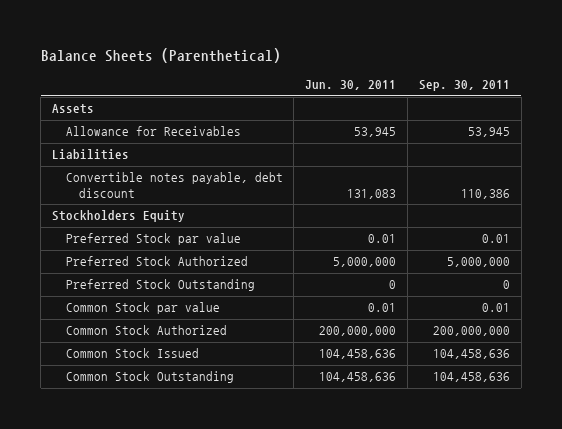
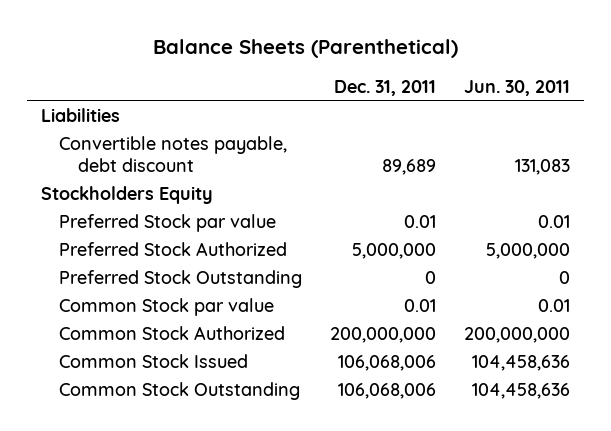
[418,80,510,92] Sep. 30, 2011 -> none
none -> [334,79,437,96] Dec. 31, 2011
[52,104,95,115] Assets -> none
[65,126,241,137] Allowance for Receivables -> none

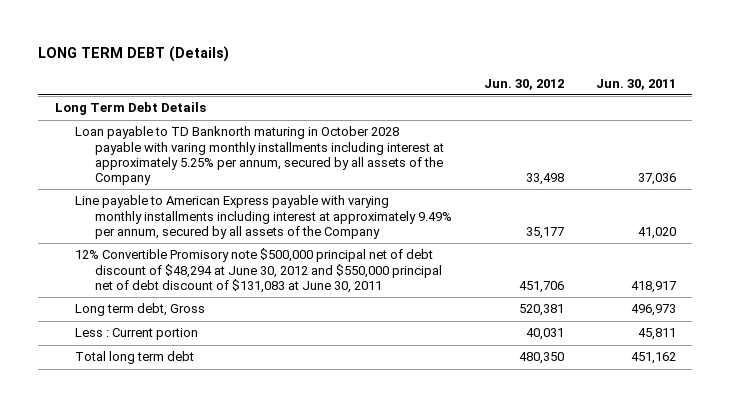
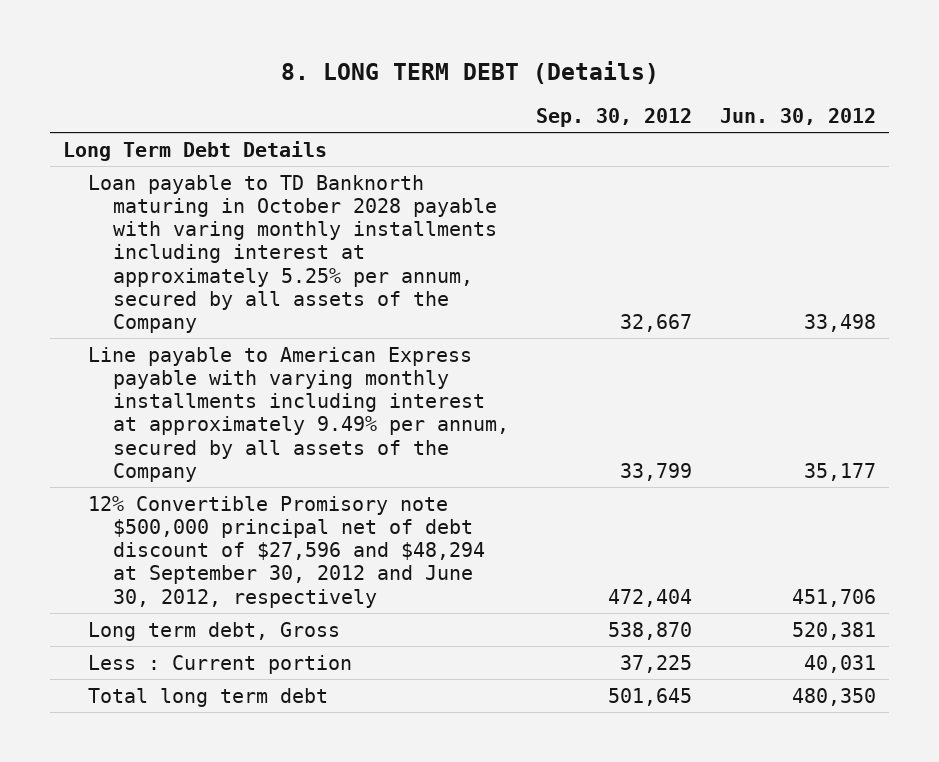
[38,46,230,63] LONG TERM DEBT (Details) -> [280,60,659,84] 8. LONG TERM DEBT (Details)
[596,78,677,90] Jun. 30, 2011 -> none
none -> [536,107,693,127] Sep. 30, 2012
[74,248,442,293] 12% Convertible Promisory note $500,000 principal net of debt discount of $48,294 at June 30, 2012 and $550,000 principal net of debt discount of $131,083 at June 30, 2011 -> [88,495,485,608] 12% Convertible Promisory note $500,000 principal net of debt discount of $27,596 and $48,294 at September 30, 2012 and June 30, 2012, respectively

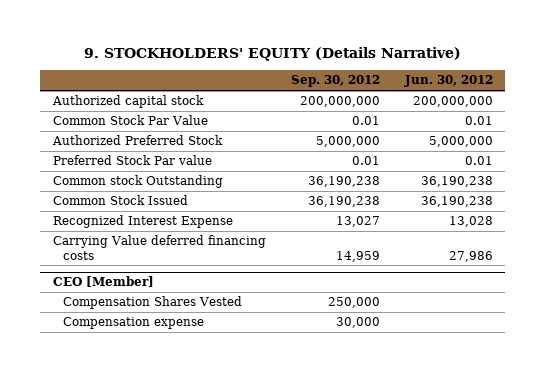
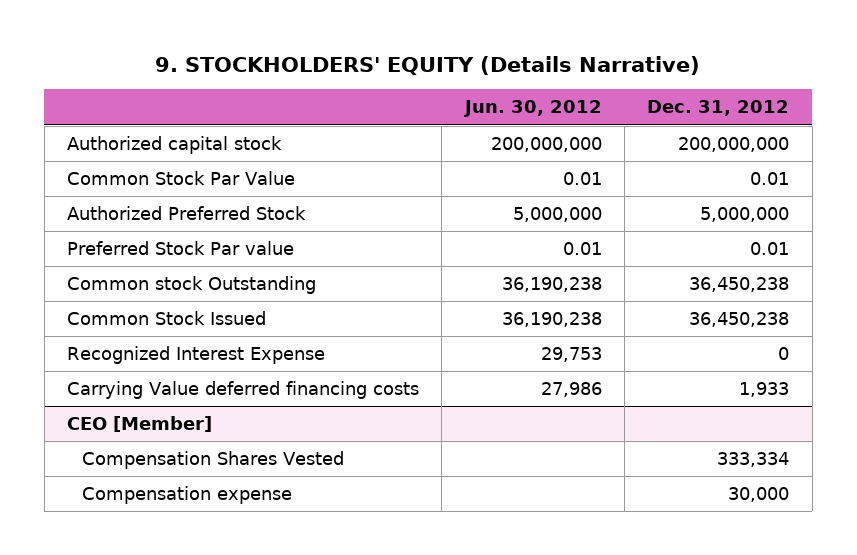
[290,75,380,88] Sep. 30, 2012 -> none
none -> [647,100,790,117] Dec. 31, 2012
[448,216,493,228] 13,028 -> [540,347,602,363] 29,753

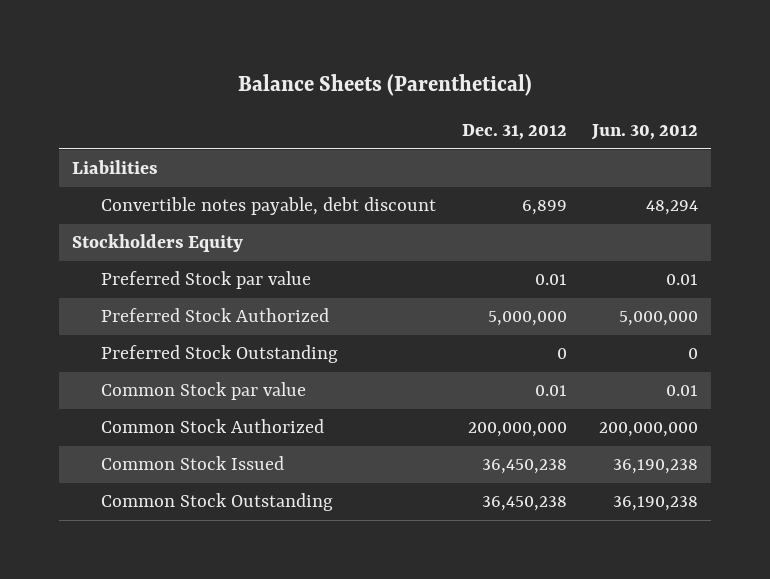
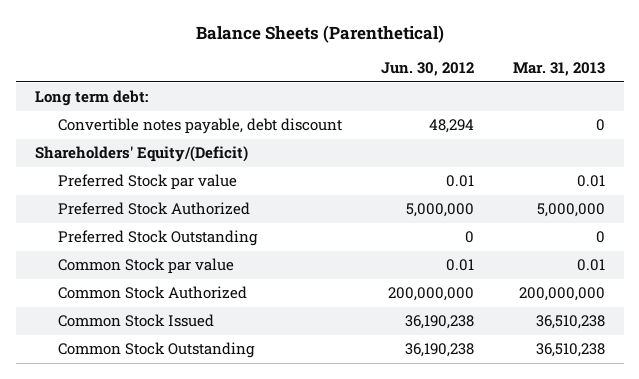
[461,124,567,141] Dec. 31, 2012 -> none
none -> [512,62,605,77] Mar. 31, 2013
[71,160,158,175] Liabilities -> [34,90,148,107] Long term debt:
[71,234,243,253] Stockholders Equity -> [34,146,248,163] Shareholders' Equity/(Deficit)

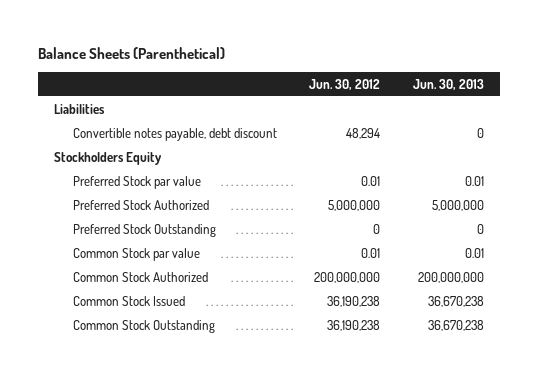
[512,62,605,77] Mar. 31, 2013 -> none
none -> [412,78,484,90] Jun. 30, 2013
[34,90,148,107] Long term debt: -> [54,103,106,114] Liabilities
[34,146,248,163] Shareholders' Equity/(Deficit) -> [54,151,163,165] Stockholders Equity

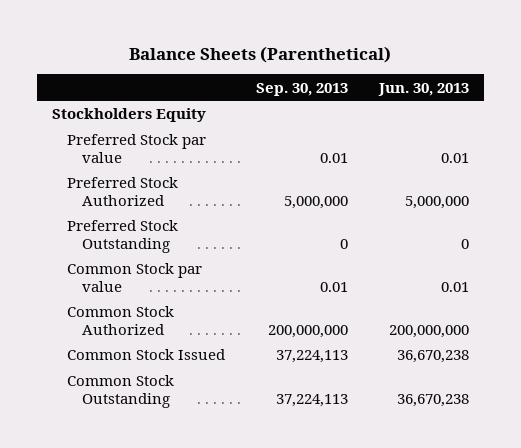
[309,78,381,90] Jun. 30, 2012 -> none
none -> [255,82,348,96] Sep. 30, 2013
[54,103,106,114] Liabilities -> none
[72,127,277,141] Convertible notes payable, debt discount -> none

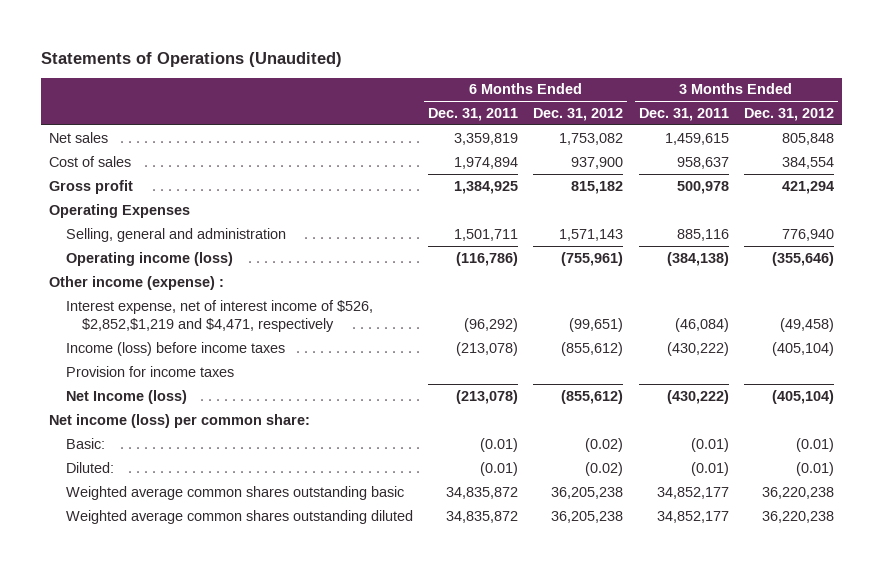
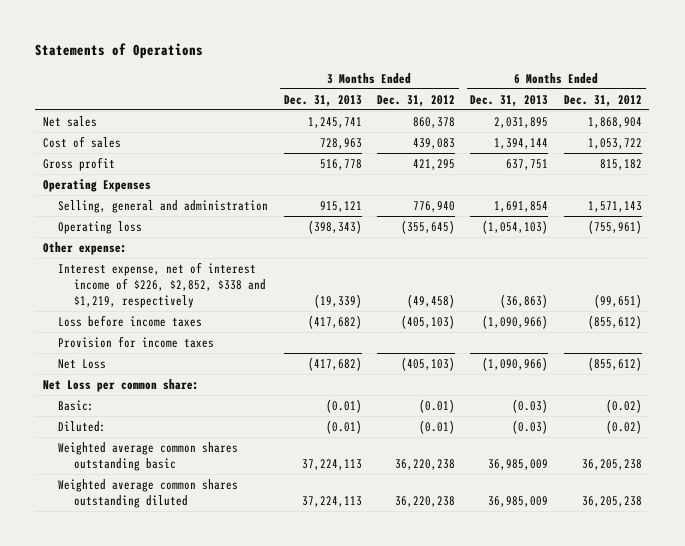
[41,51,343,67] Statements of Operations (Unaudited) -> [35,43,204,59] Statements of Operations
[428,108,519,122] Dec. 31, 2011 -> none
[638,108,729,122] Dec. 31, 2011 -> none
none -> [283,94,362,107] Dec. 31, 2013
none -> [470,94,549,107] Dec. 31, 2013
[559,132,624,145] 1,753,082 -> [587,116,642,128] 1,868,904
[782,132,835,145] 805,848 -> [413,116,456,128] 860,378
[571,156,624,169] 937,900 -> [587,137,642,149] 1,053,722
[782,156,835,169] 384,554 -> [413,137,456,149] 439,083
[782,180,835,194] 421,294 -> [413,158,456,170] 421,295
[65,251,233,266] Operating income (loss) -> [58,220,143,234] Operating loss
[772,251,835,266] (355,646) -> [401,219,456,234] (355,645)
[49,275,225,290] Other income (expense) : -> [43,241,128,255] Other expense:
[65,299,373,333] Interest expense, net of interest income of $526, $2,852,$1,219 and $4,471, respectively -> [58,261,266,309] Interest expense, net of interest income of $226, $2,852, $338 and $1,219, respectively
[65,341,285,356] Income (loss) before income taxes -> [58,314,203,327] Loss before income taxes
[772,341,835,356] (405,104) -> [401,314,456,329] (405,103)
[65,389,187,404] Net Income (loss) -> [58,358,107,369] Net Loss
[772,389,835,404] (405,104) -> [401,356,456,371] (405,103)
[49,413,311,428] Net income (loss) per common share: -> [43,378,200,392] Net Loss per common share:

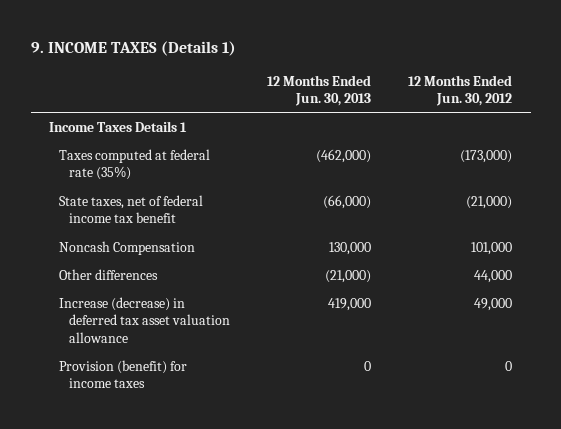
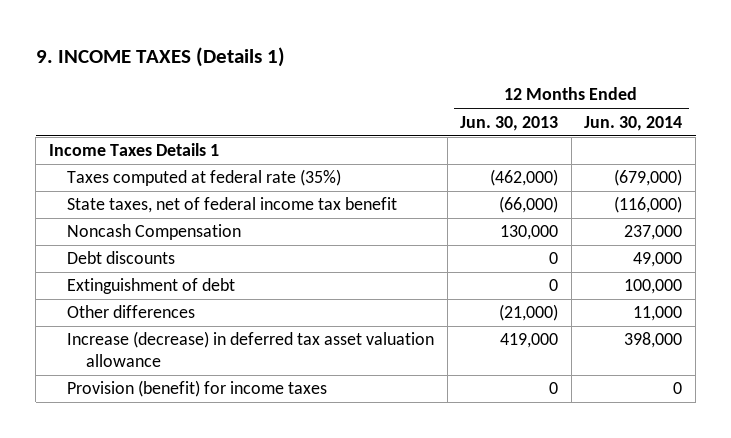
[408,74,513,107] 12 Months Ended Jun. 30, 2012 -> none
none -> [584,115,683,131] Jun. 30, 2014
none -> [67,251,176,265] Debt discounts
none -> [67,278,236,295] Extinguishment of debt

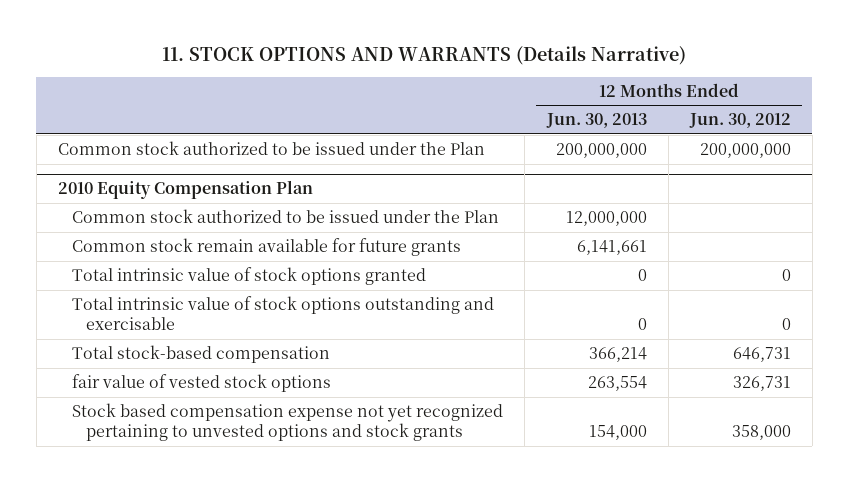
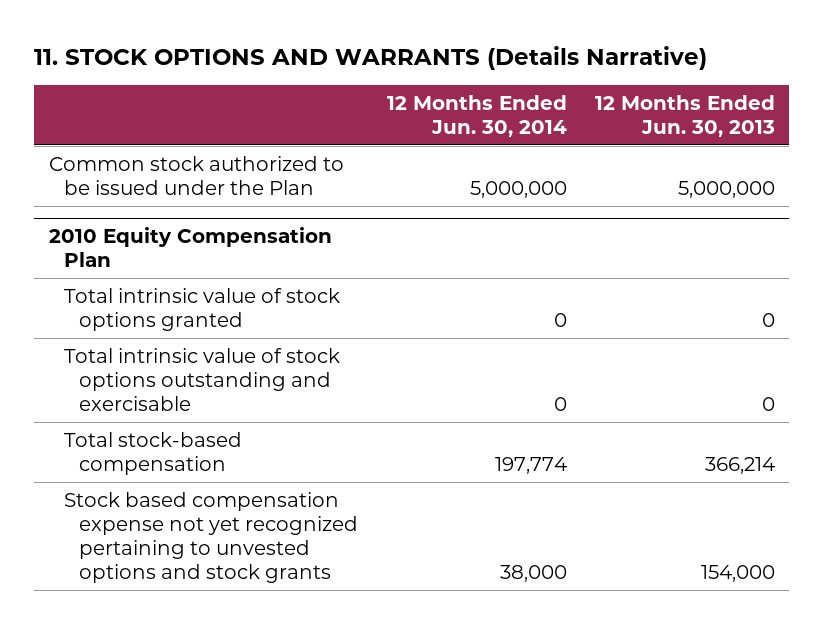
[688,113,791,129] Jun. 30, 2012 -> none
none -> [386,94,567,137] 12 Months Ended Jun. 30, 2014
[555,143,647,159] 200,000,000 -> [678,180,776,198] 5,000,000
[72,209,500,224] Common stock authorized to be issued under the Plan -> none
[72,238,462,257] Common stock remain available for future grants -> none
[72,374,332,393] fair value of vested stock options -> none

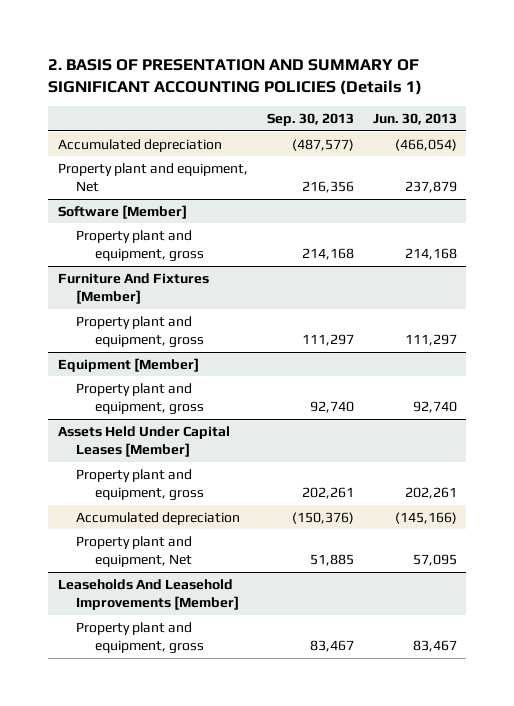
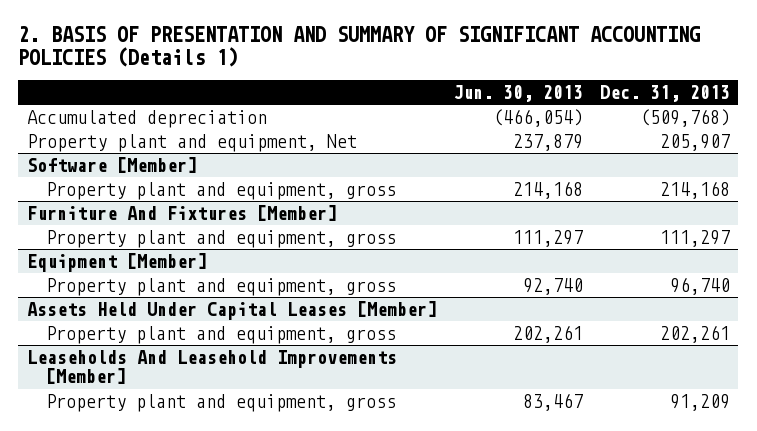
[266,113,354,127] Sep. 30, 2013 -> none
none -> [599,84,730,102] Dec. 31, 2013
[76,511,241,525] Accumulated depreciation -> none
[76,535,193,568] Property plant and equipment, Net -> none

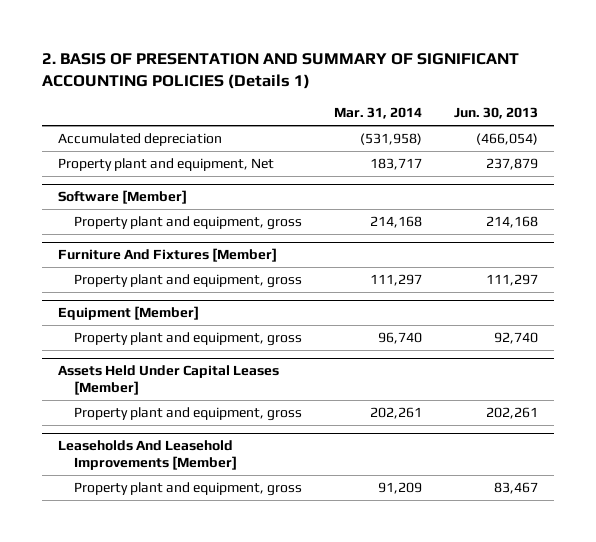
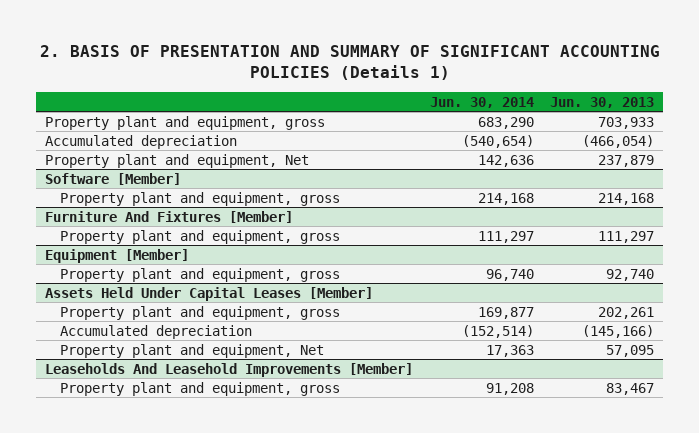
[334,107,423,120] Mar. 31, 2014 -> none
none -> [429,96,534,108] Jun. 30, 2014
none -> [44,115,325,130] Property plant and equipment, gross
none -> [59,324,252,339] Accumulated depreciation
none -> [59,343,324,358] Property plant and equipment, Net

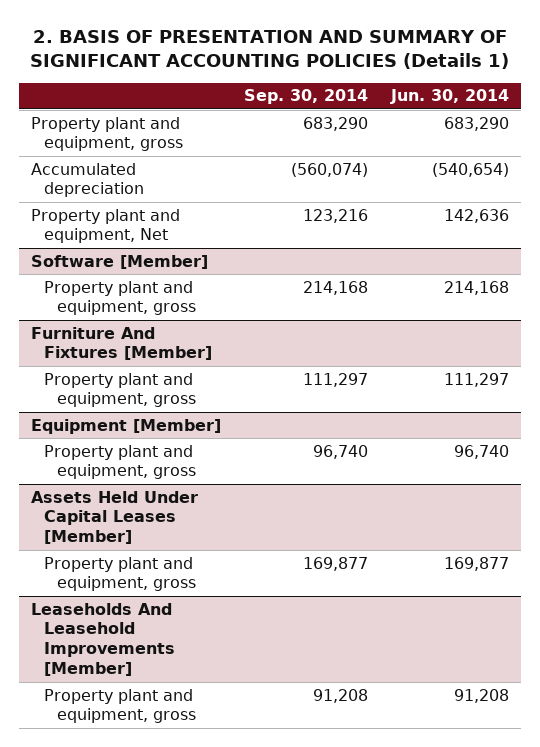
[550,96,655,108] Jun. 30, 2013 -> none
none -> [244,89,369,105] Sep. 30, 2014
[59,324,252,339] Accumulated depreciation -> none
[59,343,324,358] Property plant and equipment, Net -> none

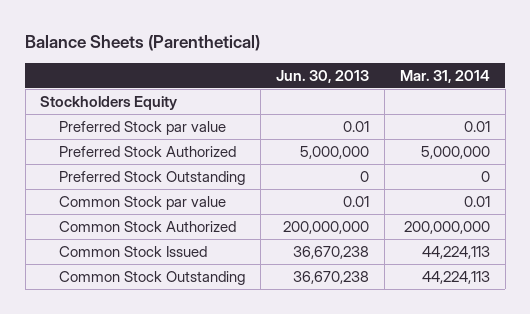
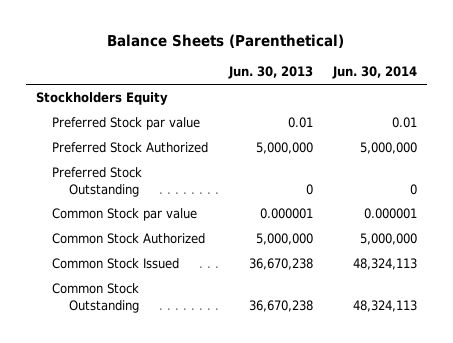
[399,69,490,83] Mar. 31, 2014 -> none
none -> [331,66,417,80] Jun. 30, 2014
[342,195,369,207] 0.01 -> [259,208,313,220] 0.000001
[282,220,369,234] 200,000,000 -> [255,233,313,246] 5,000,000

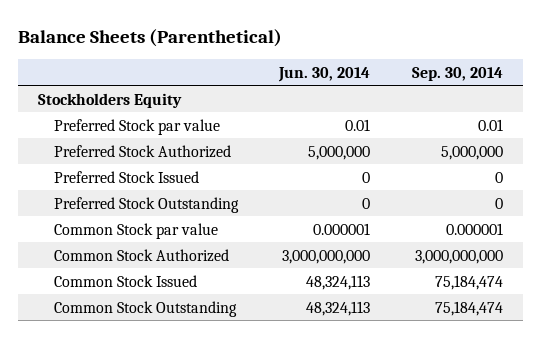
[227,66,313,80] Jun. 30, 2013 -> none
none -> [411,66,503,81] Sep. 30, 2014
none -> [53,170,199,183] Preferred Stock Issued
[359,233,417,246] 5,000,000 -> [282,249,371,264] 3,000,000,000

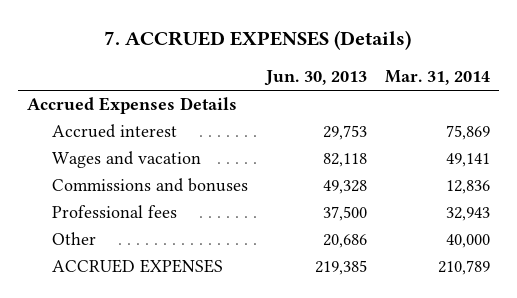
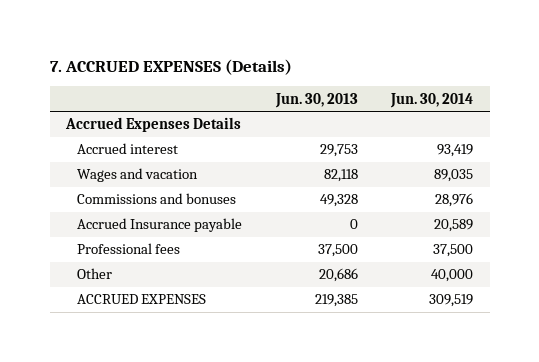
[384,70,490,86] Mar. 31, 2014 -> none
none -> [389,92,473,108] Jun. 30, 2014
none -> [77,218,243,233] Accrued Insurance payable

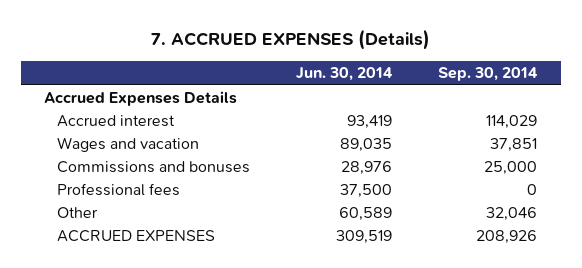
[274,92,358,108] Jun. 30, 2013 -> none
none -> [438,67,539,82] Sep. 30, 2014
[77,218,243,233] Accrued Insurance payable -> none
[430,269,473,283] 40,000 -> [339,207,393,222] 60,589

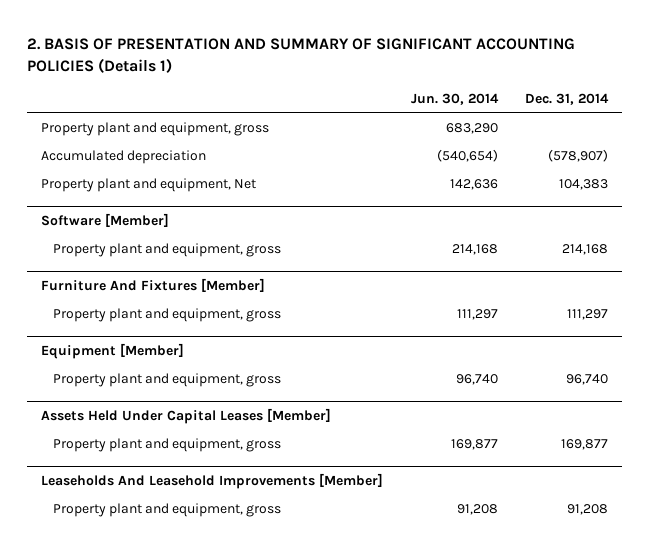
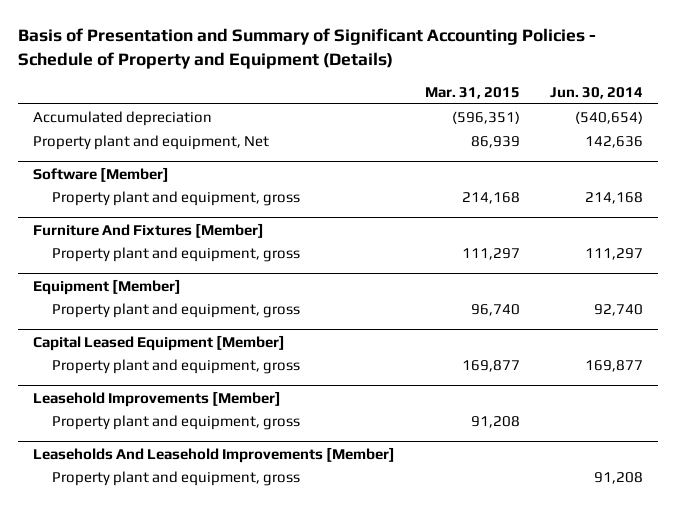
[27,37,576,73] 2. BASIS OF PRESENTATION AND SUMMARY OF SIGNIFICANT ACCOUNTING POLICIES (Details 1) -> [17,28,596,69] Basis of Presentation and Summary of Significant Accounting Policies - Schedule of Property and Equipment (Details)
[525,92,610,105] Dec. 31, 2014 -> none
none -> [424,86,520,99] Mar. 31, 2015
[41,122,270,137] Property plant and equipment, gross -> none
[41,408,332,425] Assets Held Under Capital Leases [Member] -> none
[455,374,498,386] 96,740 -> [593,303,643,316] 92,740
none -> [32,334,285,351] Capital Leased Equipment [Member]
none -> [32,390,281,407] Leasehold Improvements [Member]
none -> [51,414,300,430] Property plant and equipment, gross

